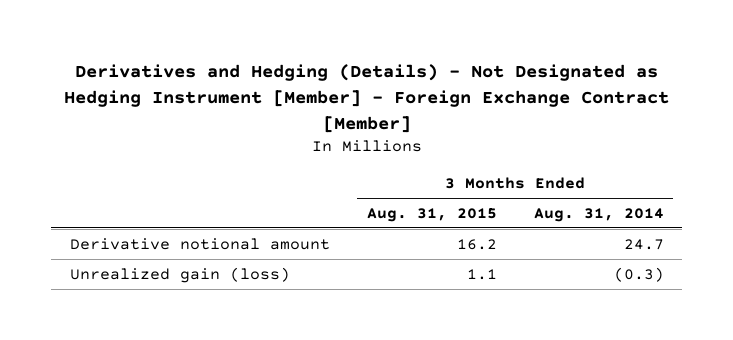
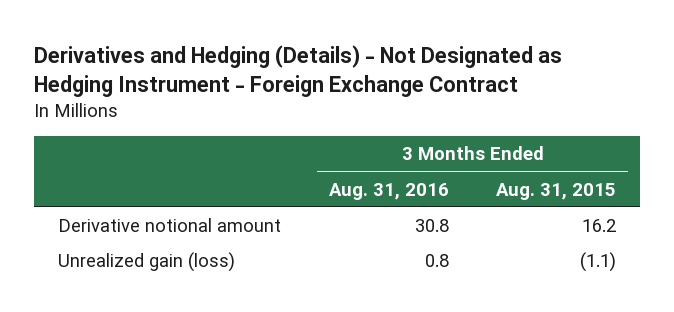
[63,63,669,133] Derivatives and Hedging (Details) - Not Designated as Hedging Instrument [Member] - Foreign Exchange Contract [Member] -> [33,44,562,98] Derivatives and Hedging (Details) - Not Designated as Hedging Instrument - Foreign Exchange Contract
[533,207,664,222] Aug. 31, 2014 -> none
none -> [328,182,449,200] Aug. 31, 2016
[466,268,497,280] 1.1 -> [580,252,617,273] (1.1)

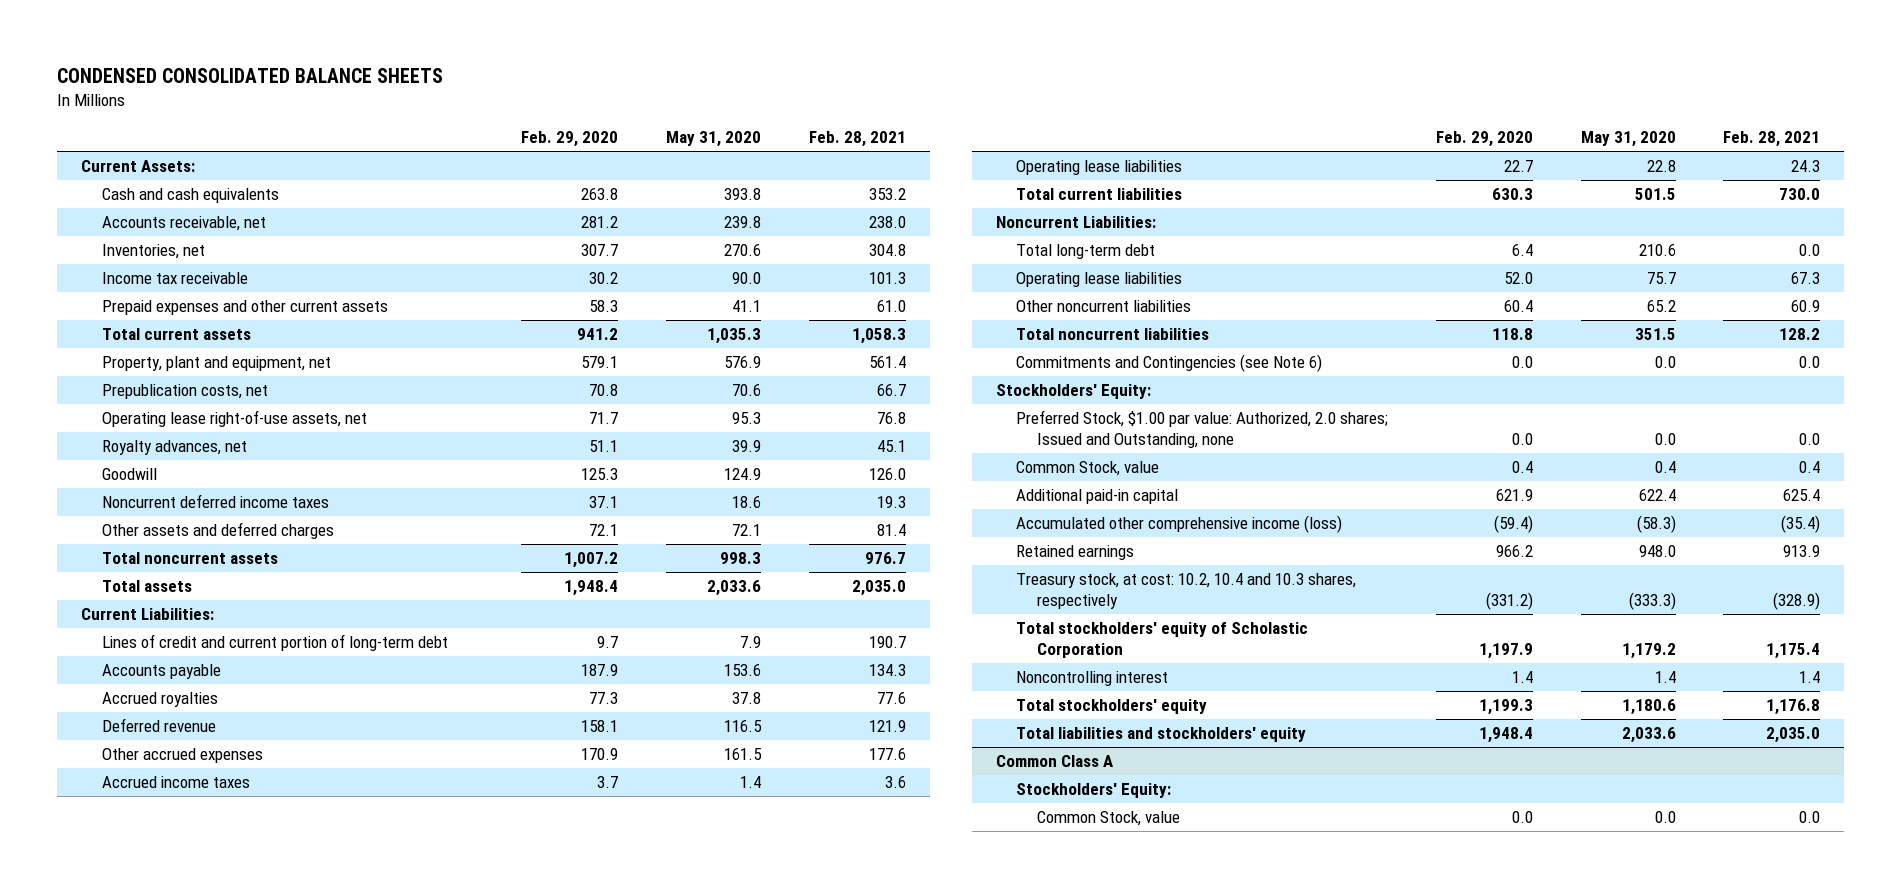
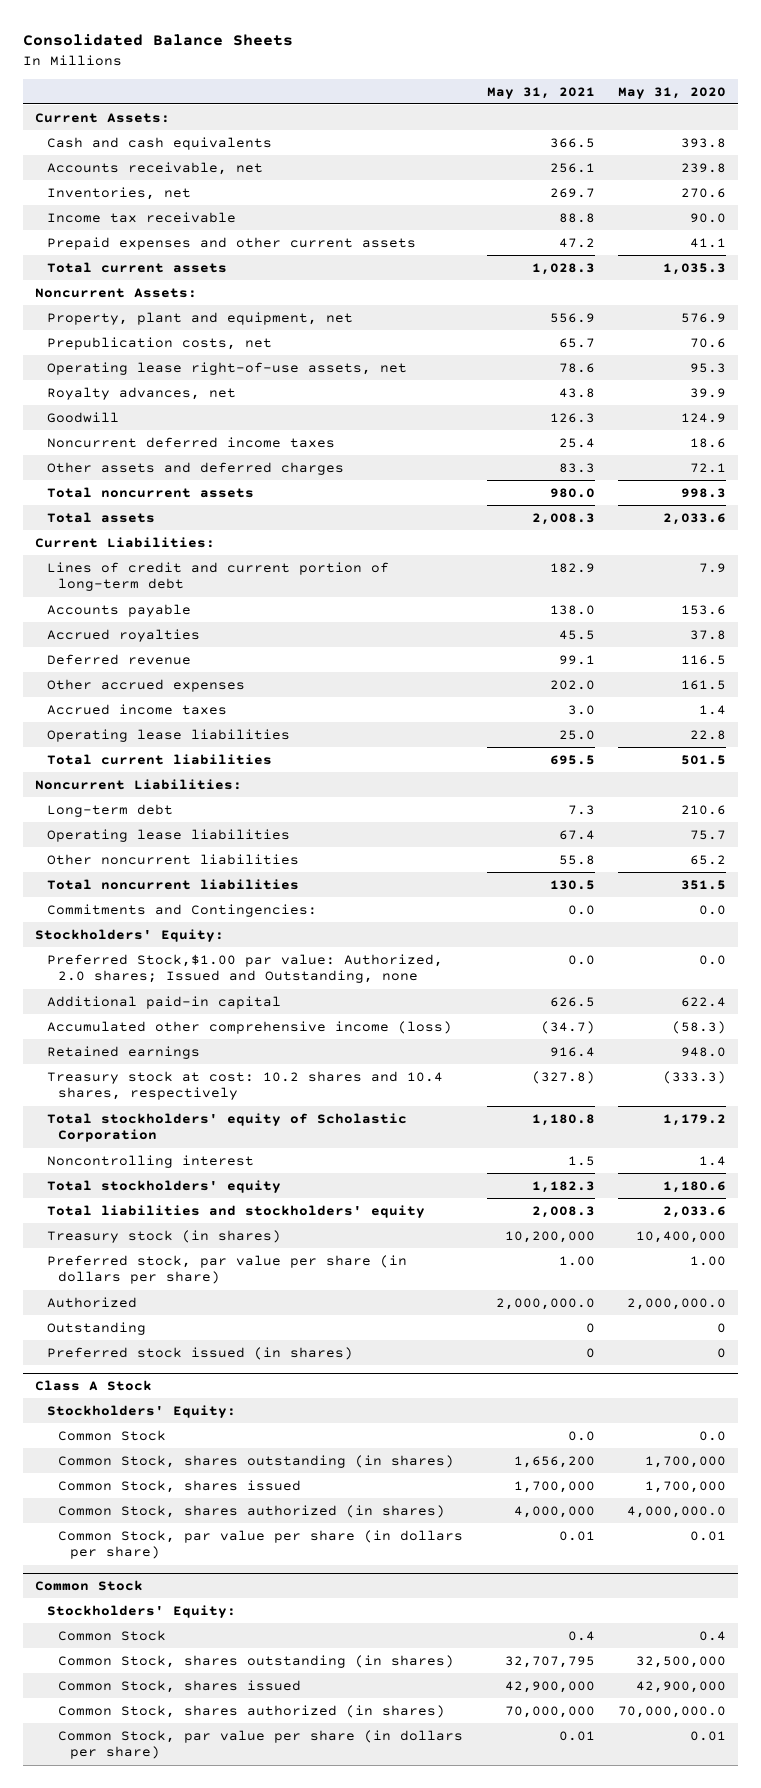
[57,68,444,84] CONDENSED CONSOLIDATED BALANCE SHEETS -> [22,34,293,47] Consolidated Balance Sheets
[521,131,619,148] Feb. 29, 2020 -> none
[808,131,906,148] Feb. 28, 2021 -> none
none -> [486,86,595,99] May 31, 2021
none -> [34,287,197,298] Noncurrent Assets:
[1016,244,1156,260] Total long-term debt -> [46,803,173,817] Long-term debt
[1016,354,1323,373] Commitments and Contingencies (see Note 6) -> [46,903,317,917] Commitments and Contingencies:
[1016,461,1160,477] Common Stock, value -> none
[1016,410,1389,448] Preferred Stock, $1.00 par value: Authorized, 2.0 shares; Issued and Outstanding, none -> [46,953,443,984] Preferred Stock,$1.00 par value: Authorized, 2.0 shares; Issued and Outstanding, none
[1016,573,1357,609] Treasury stock, at cost: 10.2, 10.4 and 10.3 shares, respectively -> [46,1070,443,1101] Treasury stock at cost: 10.2 shares and 10.4 shares, respectively
none -> [46,1229,281,1243] Treasury stock (in shares)
none -> [46,1254,407,1285] Preferred stock, par value per share (in dollars per share)
none -> [46,1296,137,1308] Authorized
none -> [46,1321,146,1335] Outstanding
none -> [46,1346,353,1360] Preferred stock issued (in shares)
[995,755,1113,768] Common Class A -> [34,1380,152,1392] Class A Stock
[1036,811,1180,827] Common Stock, value -> [58,1429,167,1441] Common Stock
none -> [58,1454,455,1468] Common Stock, shares outstanding (in shares)
none -> [58,1479,302,1493] Common Stock, shares issued
none -> [58,1504,446,1518] Common Stock, shares authorized (in shares)
none -> [58,1529,464,1560] Common Stock, par value per share (in dollars per share)
none -> [34,1580,143,1592] Common Stock
none -> [46,1604,236,1618] Stockholders' Equity:
none -> [58,1629,167,1641] Common Stock
none -> [58,1654,455,1668] Common Stock, shares outstanding (in shares)
none -> [58,1679,302,1693] Common Stock, shares issued
none -> [58,1704,446,1718] Common Stock, shares authorized (in shares)
none -> [58,1729,464,1760] Common Stock, par value per share (in dollars per share)

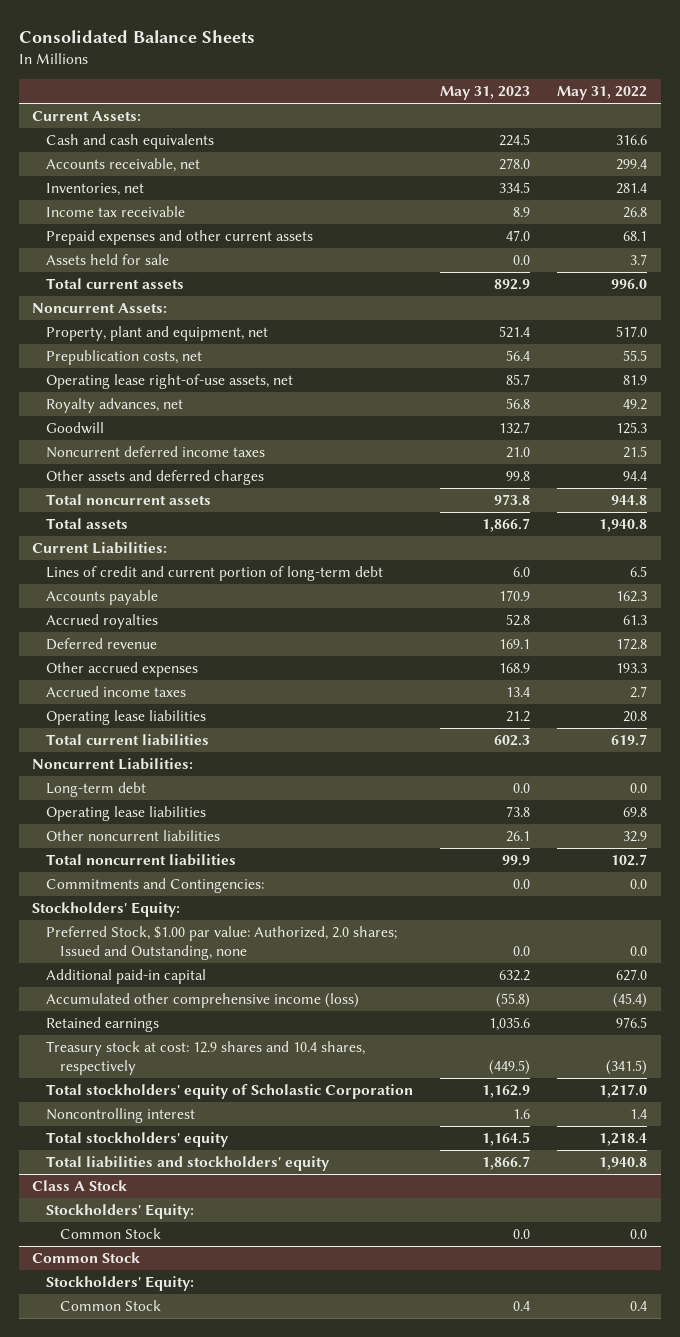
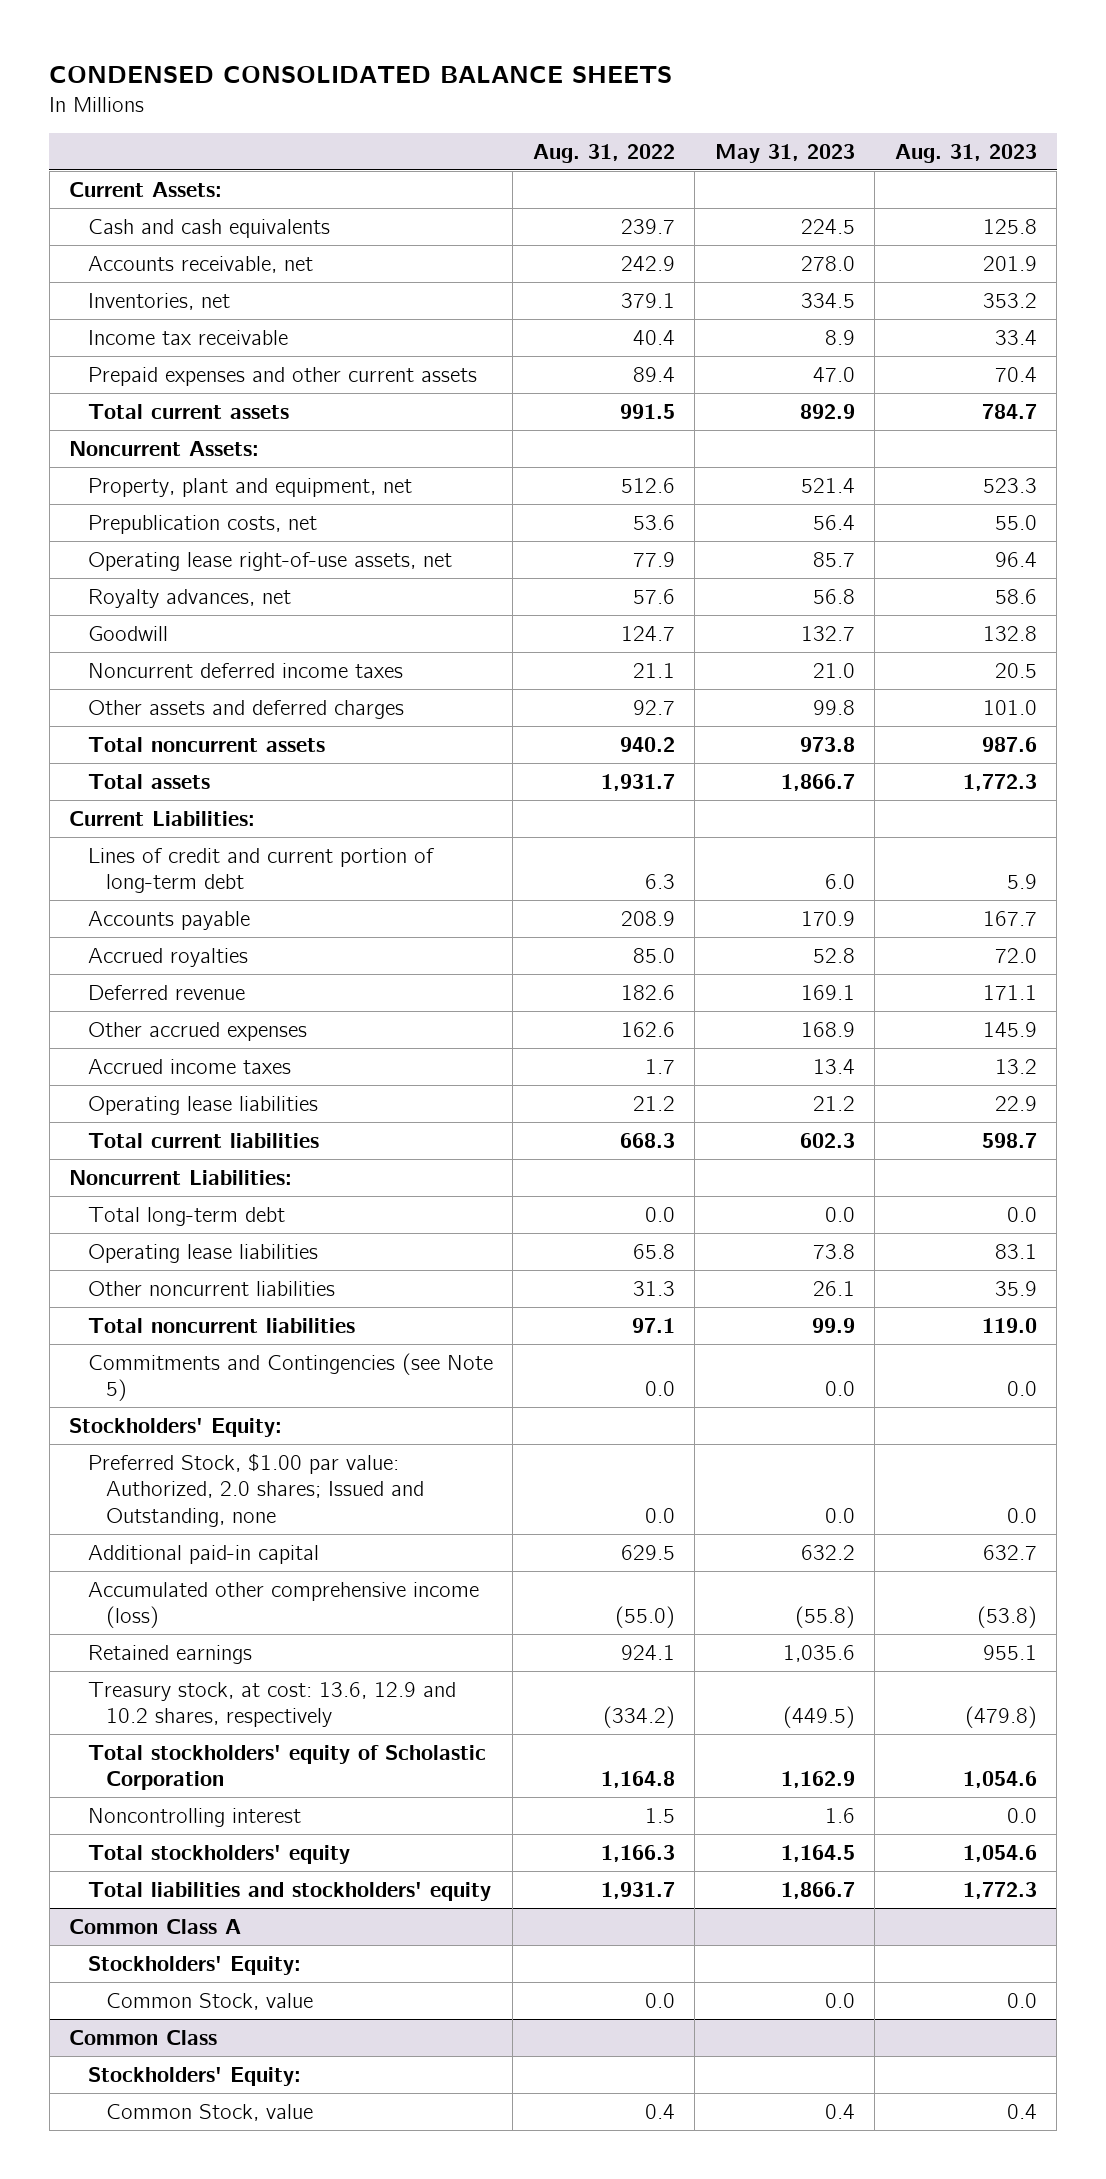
[18,29,255,43] Consolidated Balance Sheets -> [49,65,673,83] CONDENSED CONSOLIDATED BALANCE SHEETS
[557,86,648,101] May 31, 2022 -> none
none -> [532,143,675,163] Aug. 31, 2022
none -> [894,143,1037,163] Aug. 31, 2023
[46,254,170,266] Assets held for sale -> none
[46,782,147,798] Long-term debt -> [87,1206,285,1226] Total long-term debt
[46,878,265,894] Commitments and Contingencies: -> [87,1352,493,1402] Commitments and Contingencies (see Note 5)
[46,1041,366,1076] Treasury stock at cost: 12.9 shares and 10.4 shares, respectively -> [87,1681,456,1728] Treasury stock, at cost: 13.6, 12.9 and 10.2 shares, respectively
[32,1180,128,1192] Class A Stock -> [69,1918,242,1934] Common Class A
[60,1228,162,1240] Common Stock -> [105,1992,313,2010] Common Stock, value
[32,1252,141,1264] Common Stock -> [69,2029,218,2045] Common Class
[60,1300,162,1312] Common Stock -> [105,2103,313,2121] Common Stock, value

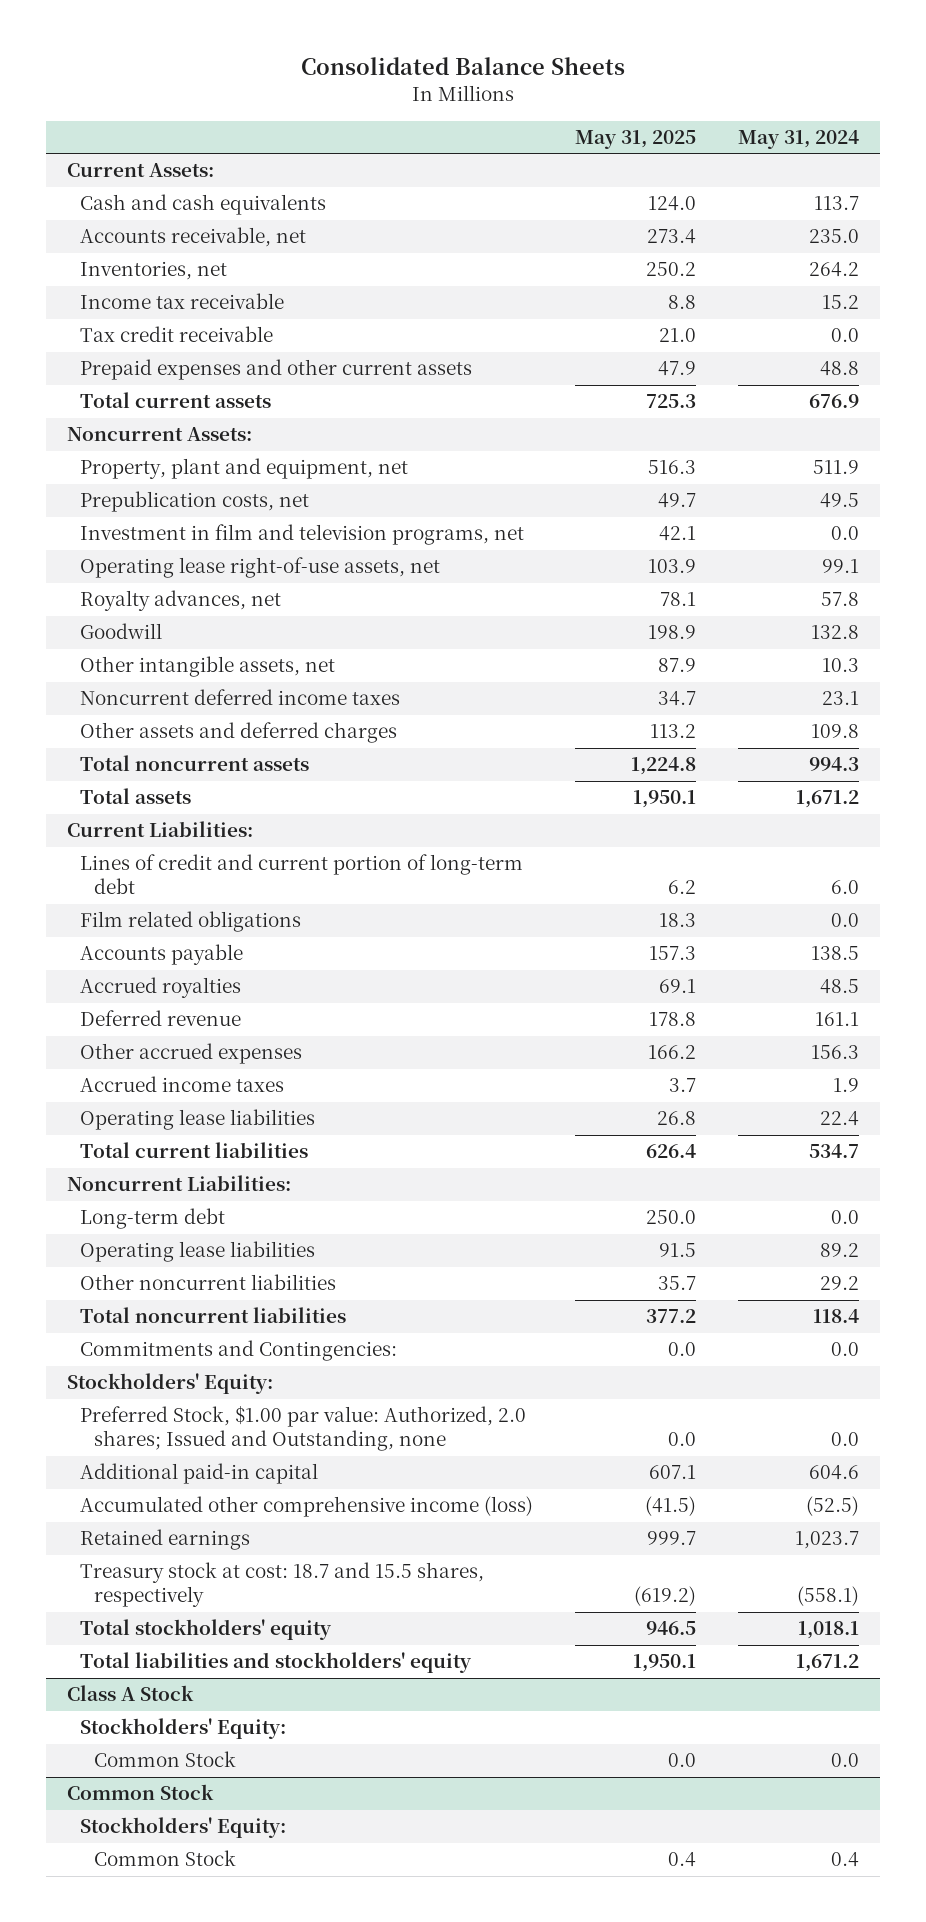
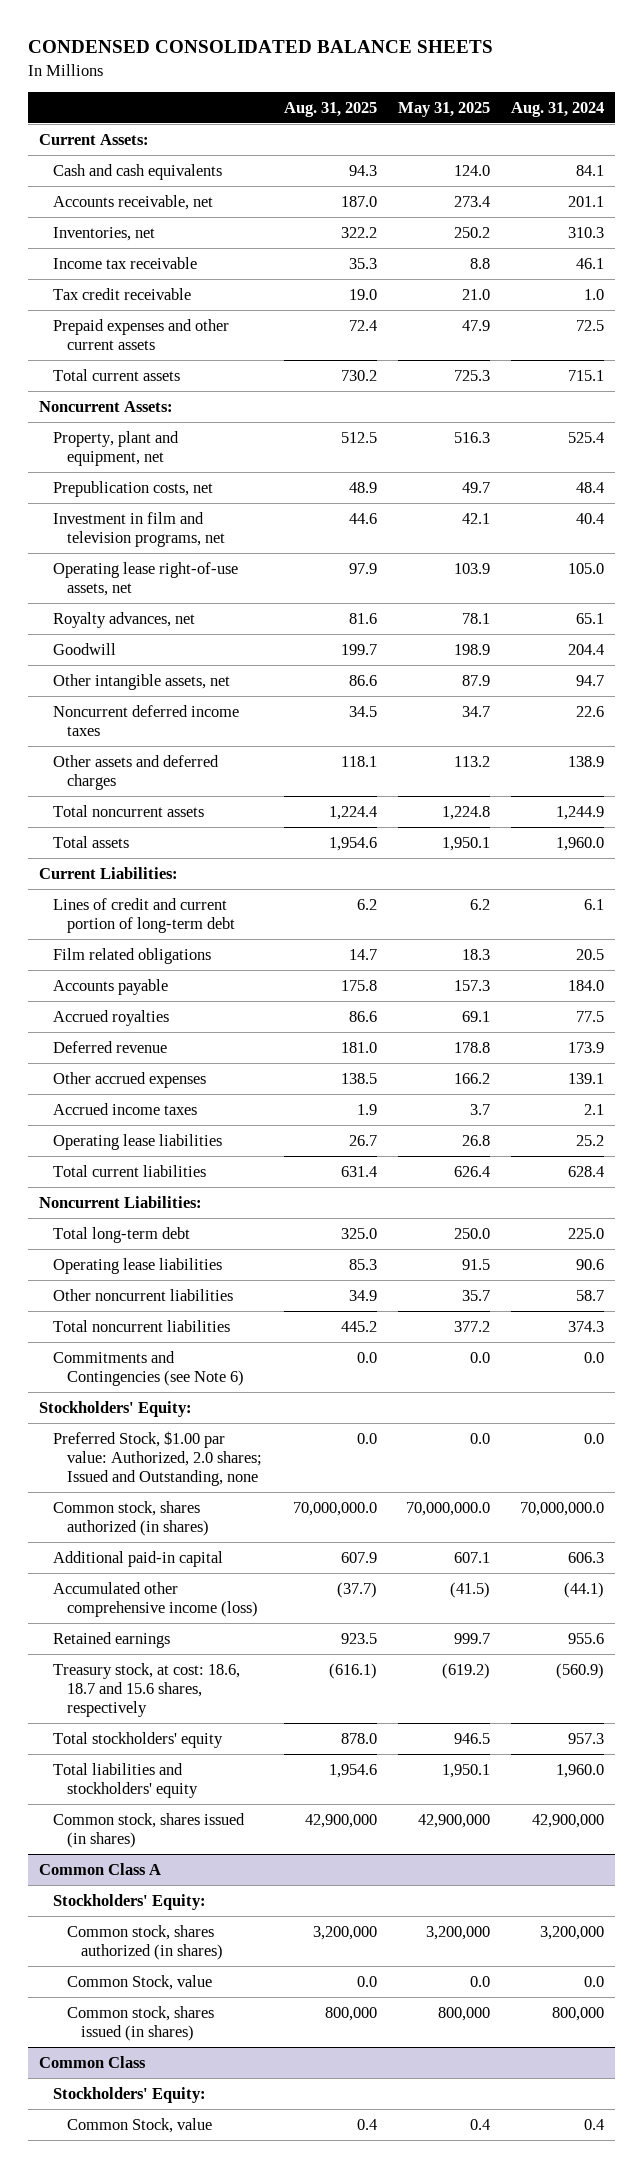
[300,57,625,76] Consolidated Balance Sheets -> [27,40,493,54] CONDENSED CONSOLIDATED BALANCE SHEETS
[738,130,860,150] May 31, 2024 -> none
none -> [283,101,377,117] Aug. 31, 2025
none -> [511,101,605,117] Aug. 31, 2024
[80,1208,226,1230] Long-term debt -> [52,1226,190,1243] Total long-term debt
[80,1340,398,1362] Commitments and Contingencies: -> [52,1350,245,1386] Commitments and Contingencies (see Note 6)
none -> [52,1500,210,1536] Common stock, shares authorized (in shares)
[80,1562,485,1608] Treasury stock at cost: 18.7 and 15.5 shares, respectively -> [52,1662,240,1717] Treasury stock, at cost: 18.6, 18.7 and 15.6 shares, respectively
none -> [52,1812,245,1848] Common stock, shares issued (in shares)
[66,1685,194,1702] Class A Stock -> [38,1862,161,1875] Common Class A
none -> [67,1924,224,1960] Common stock, shares authorized (in shares)
[94,1751,237,1768] Common Stock -> [67,1974,213,1990] Common Stock, value
none -> [67,2005,215,2041] Common stock, shares issued (in shares)
[66,1784,214,1801] Common Stock -> [38,2055,146,2068] Common Class
[94,1850,237,1867] Common Stock -> [67,2117,213,2133] Common Stock, value

